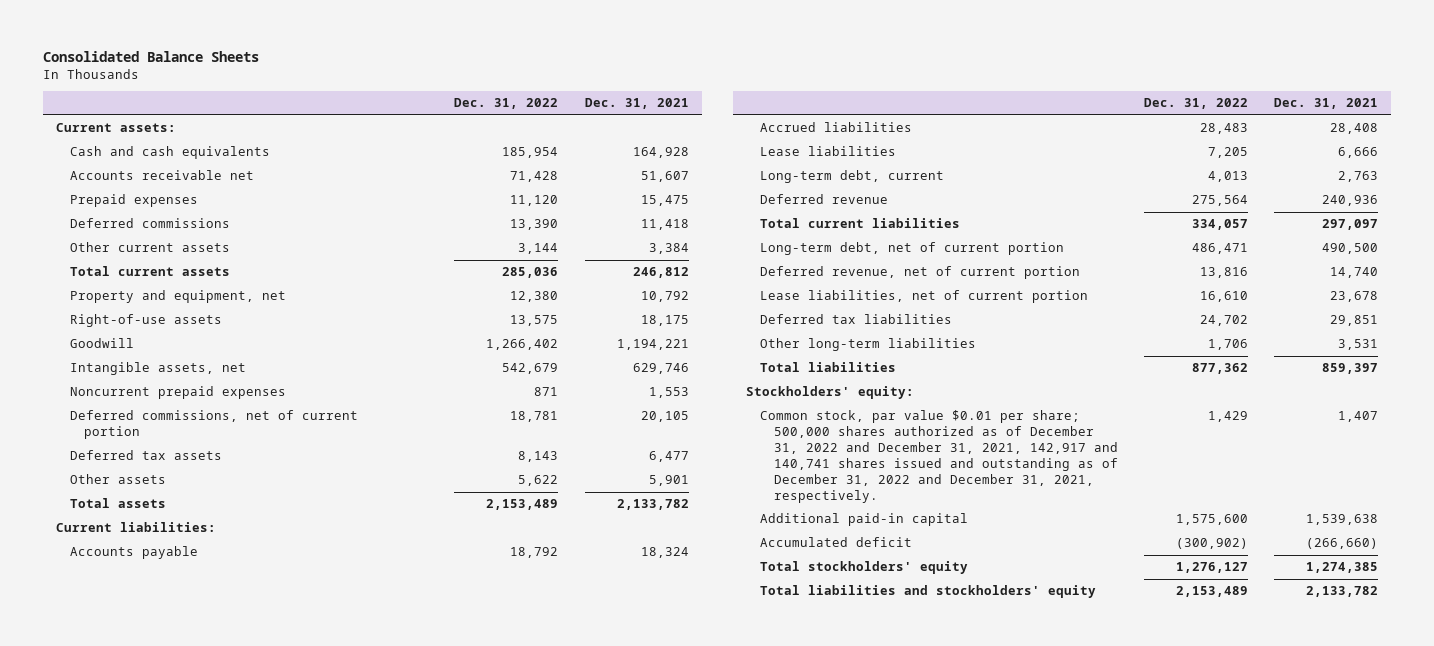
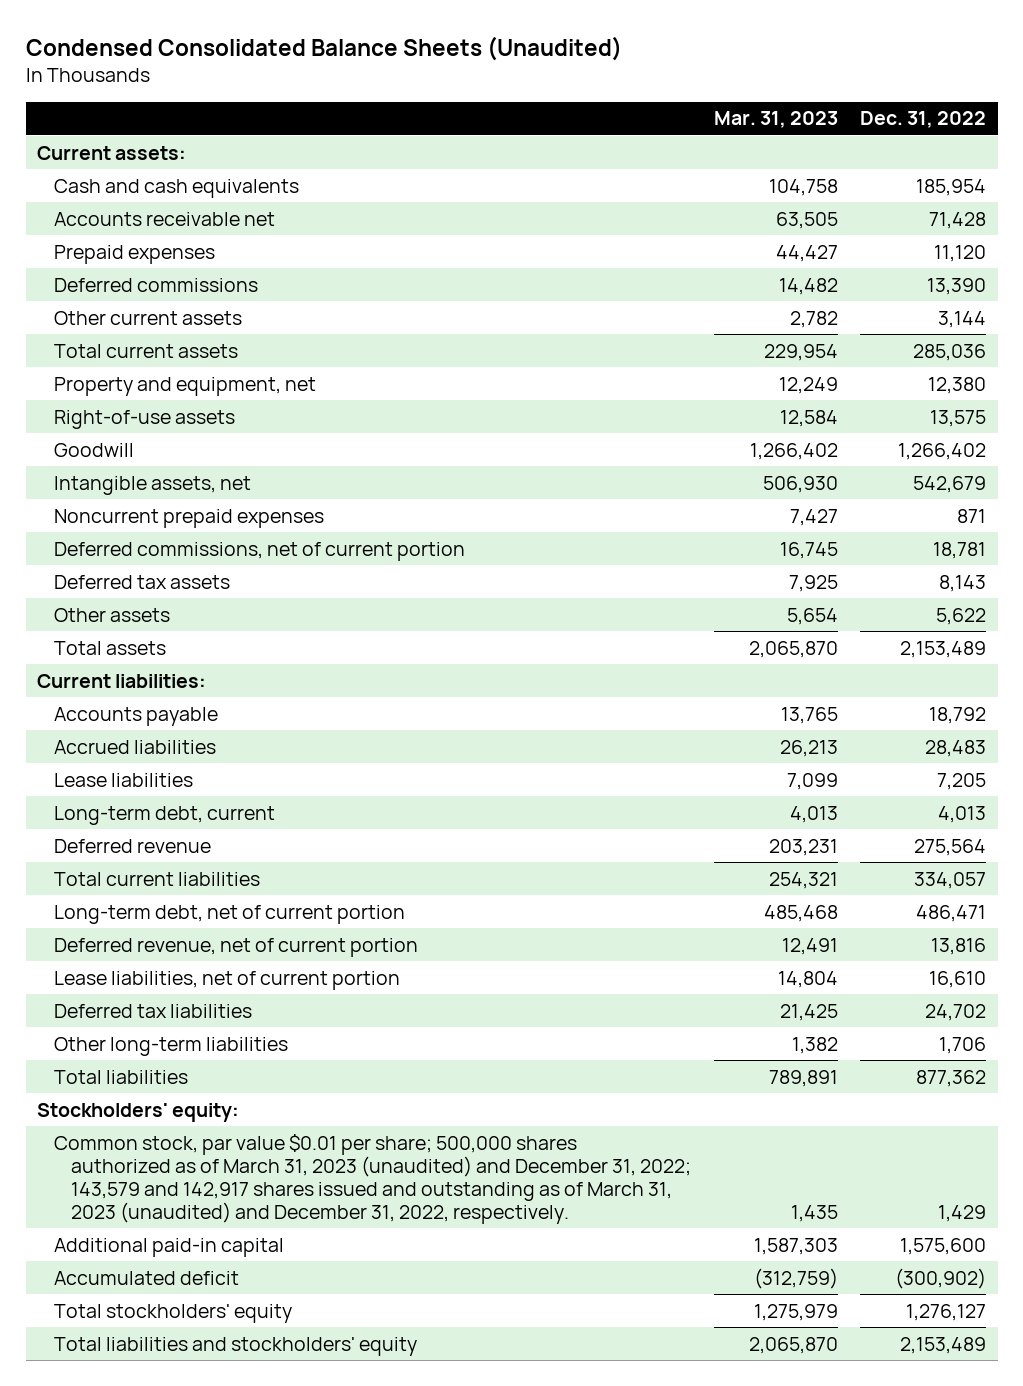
[42,50,259,62] Consolidated Balance Sheets -> [25,36,622,62] Condensed Consolidated Balance Sheets (Unaudited)
[584,98,689,110] Dec. 31, 2021 -> none
none -> [713,111,838,129] Mar. 31, 2023
[759,410,1118,503] Common stock, par value $0.01 per share; 500,000 shares authorized as of December 31, 2022 and December 31, 2021, 142,917 and 140,741 shares issued and outstanding as of December 31, 2022 and December 31, 2021, respectively. -> [54,1133,692,1224] Common stock, par value $0.01 per share; 500,000 shares authorized as of March 31, 2023 (unaudited) and December 31, 2022; 143,579 and 142,917 shares issued and outstanding as of March 31, 2023 (unaudited) and December 31, 2022, respectively.

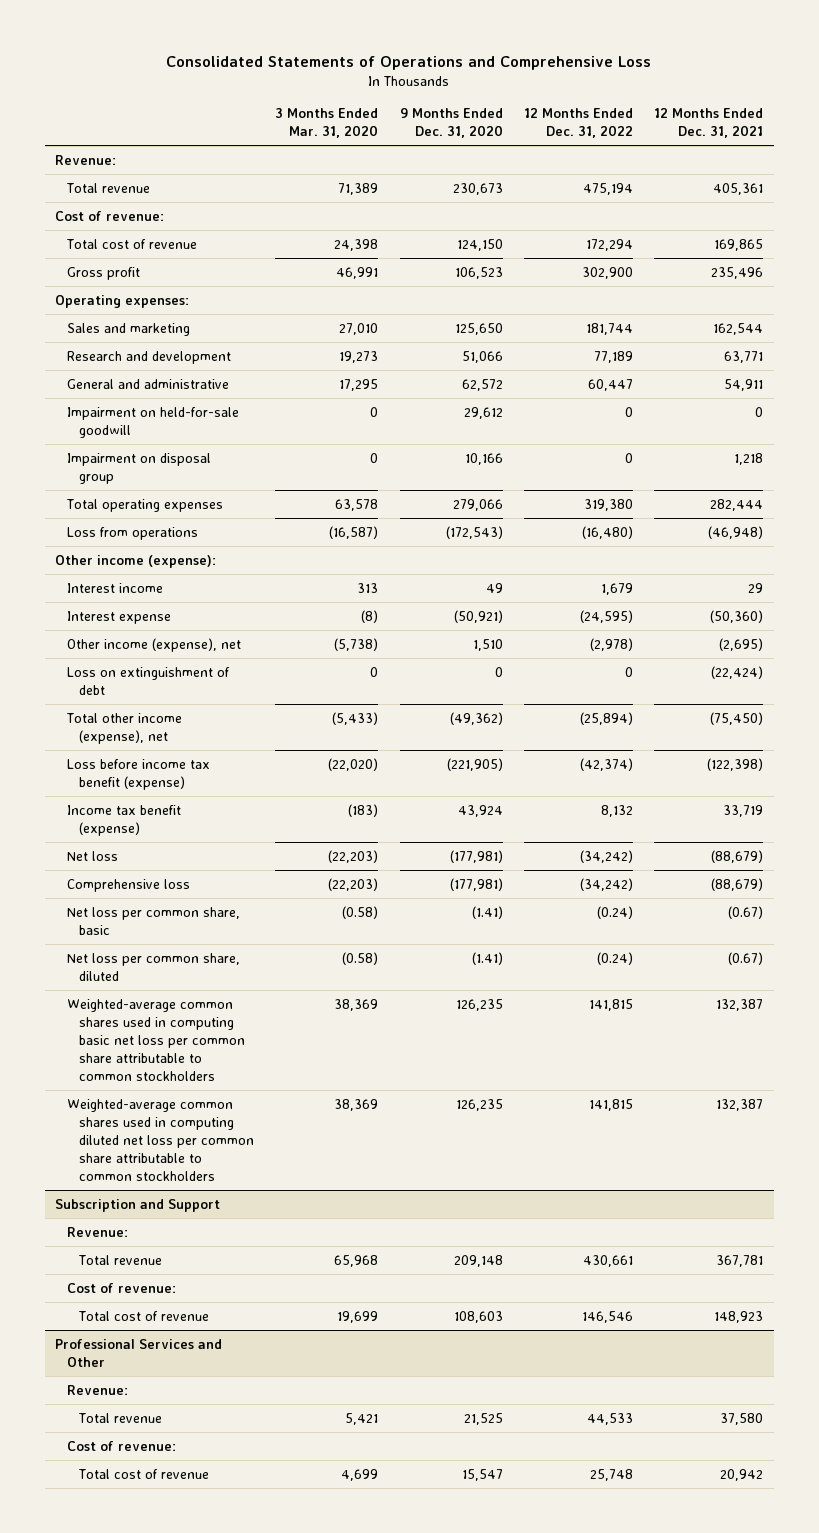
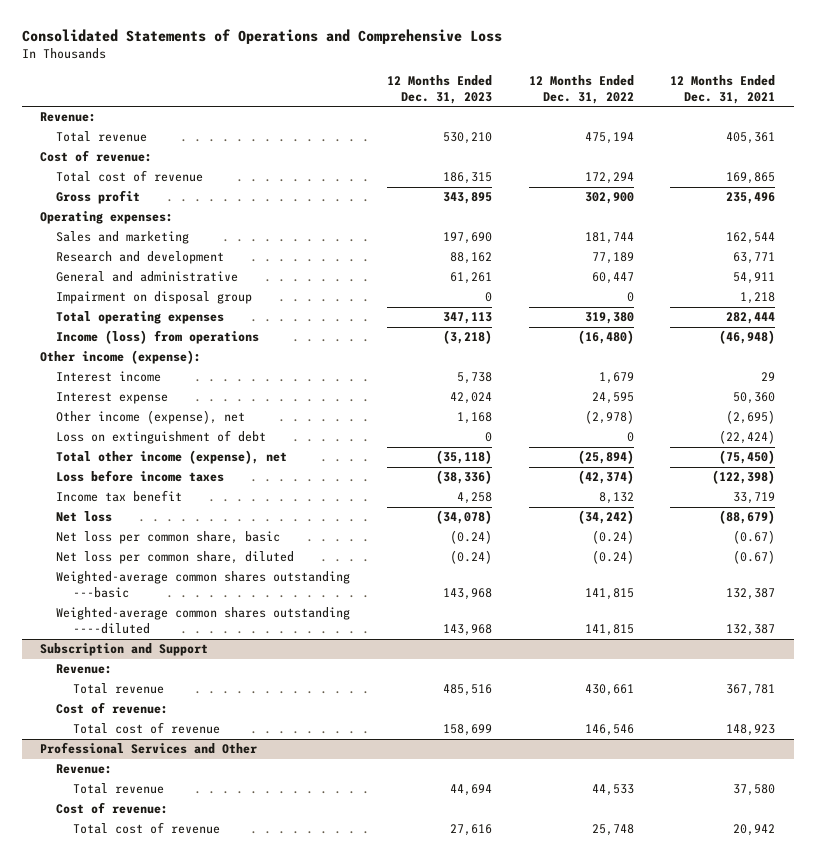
[275,108,379,139] 3 Months Ended Mar. 31, 2020 -> none
[399,108,503,139] 9 Months Ended Dec. 31, 2020 -> none
none -> [387,74,493,104] 12 Months Ended Dec. 31, 2023
[67,406,240,438] Impairment on held-for-sale goodwill -> none
[67,526,199,540] Loss from operations -> [56,330,260,345] Income (loss) from operations
[579,609,633,623] (24,595) -> [591,392,634,405] 24,595
[710,609,764,623] (50,360) -> [733,392,776,405] 50,360
[67,758,211,790] Loss before income tax benefit (expense) -> [56,470,225,483] Loss before income taxes
[67,804,182,836] Income tax benefit (expense) -> [56,490,183,503] Income tax benefit
[67,878,191,892] Comprehensive loss -> none
[67,998,246,1081] Weighted-average common shares used in computing basic net loss per common share attributable to common stockholders -> [56,571,351,599] Weighted-average common shares outstanding ---basic
[67,1098,255,1181] Weighted-average common shares used in computing diluted net loss per common share attributable to common stockholders -> [56,607,351,635] Weighted-average common shares outstanding ----diluted

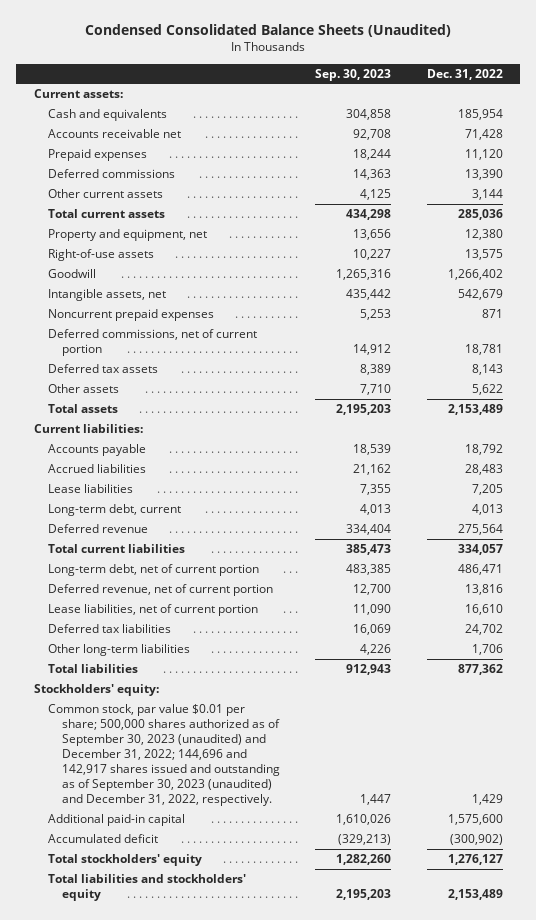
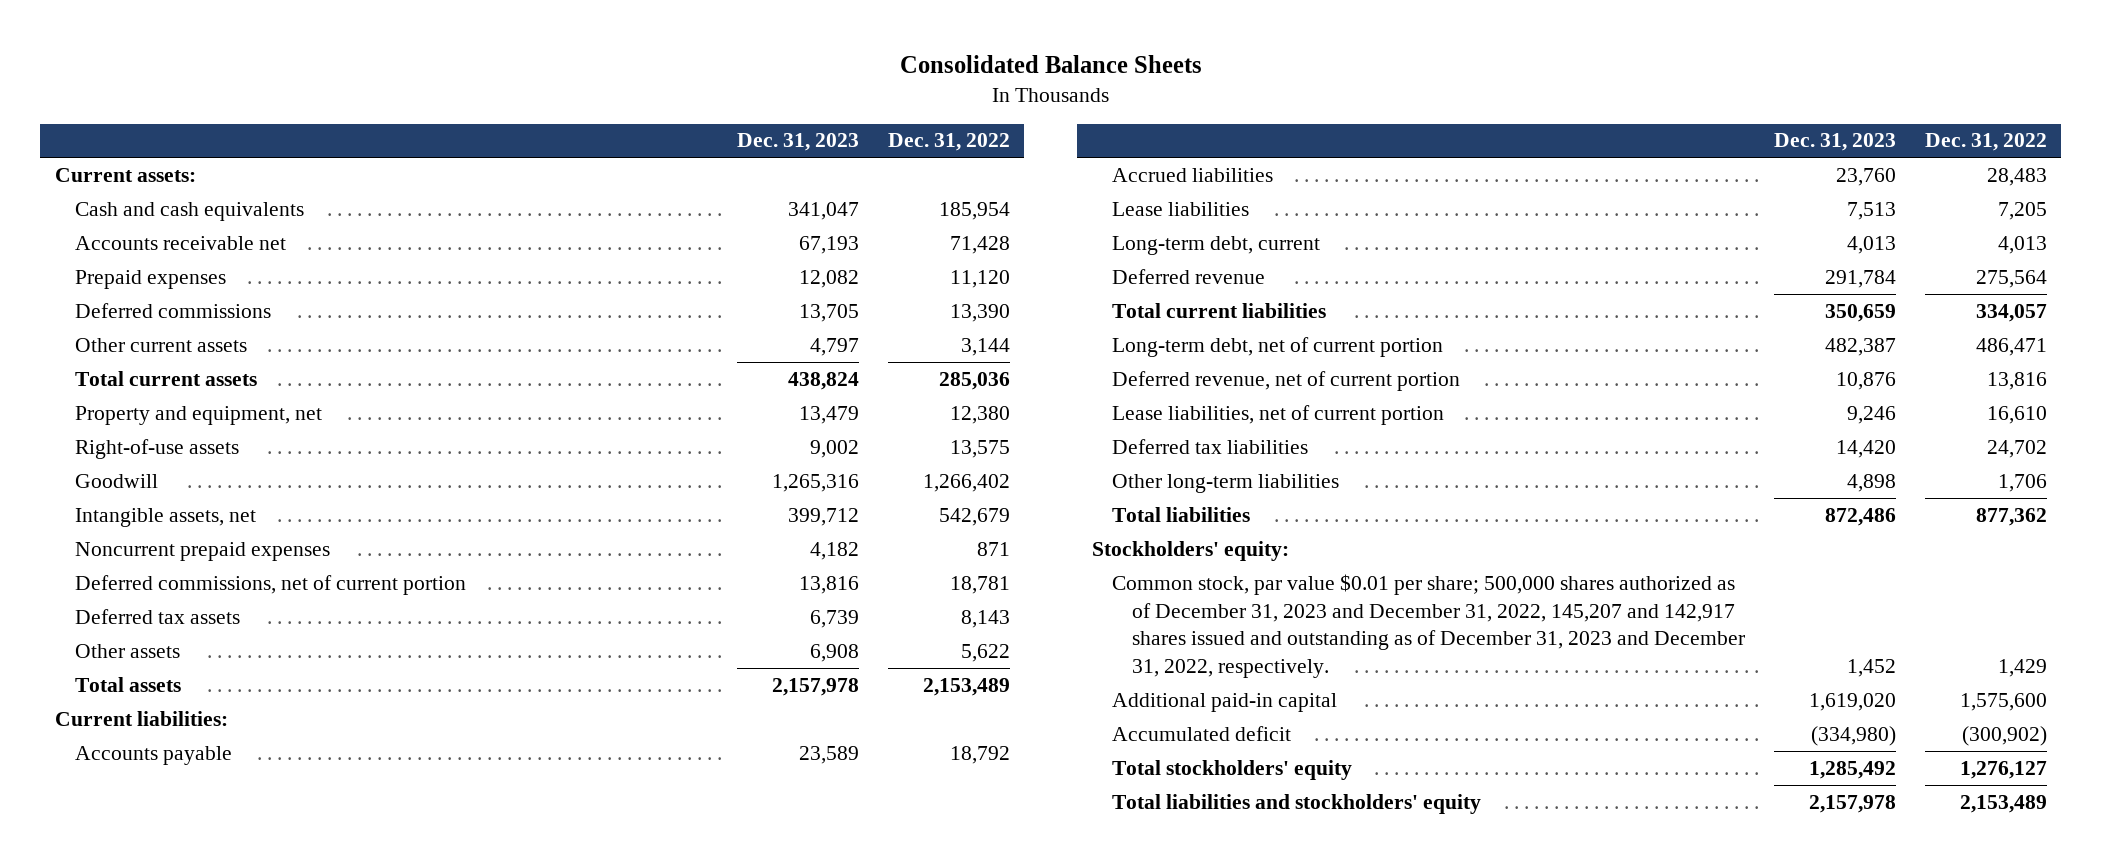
[85,23,452,37] Condensed Consolidated Balance Sheets (Unaudited) -> [899,55,1202,74] Consolidated Balance Sheets
[315,68,392,81] Sep. 30, 2023 -> none
none -> [736,133,859,152] Dec. 31, 2023
[47,109,167,122] Cash and equivalents -> [74,201,304,221] Cash and cash equivalents
[47,704,280,807] Common stock, par value $0.01 per share; 500,000 shares authorized as of September 30, 2023 (unaudited) and December 31, 2022; 144,696 and 142,917 shares issued and outstanding as of September 30, 2023 (unaudited) and December 31, 2022, respectively. -> [1111,573,1745,678] Common stock, par value $0.01 per share; 500,000 shares authorized as of December 31, 2023 and December 31, 2022, 145,207 and 142,917 shares issued and outstanding as of December 31, 2023 and December 31, 2022, respectively.

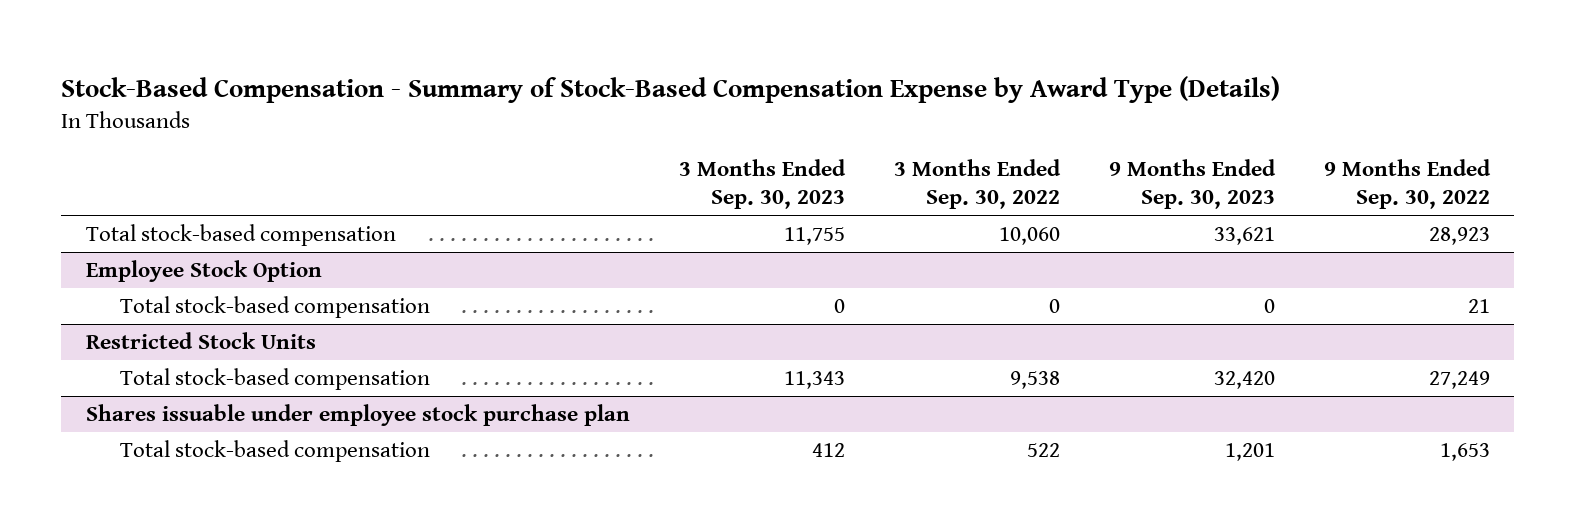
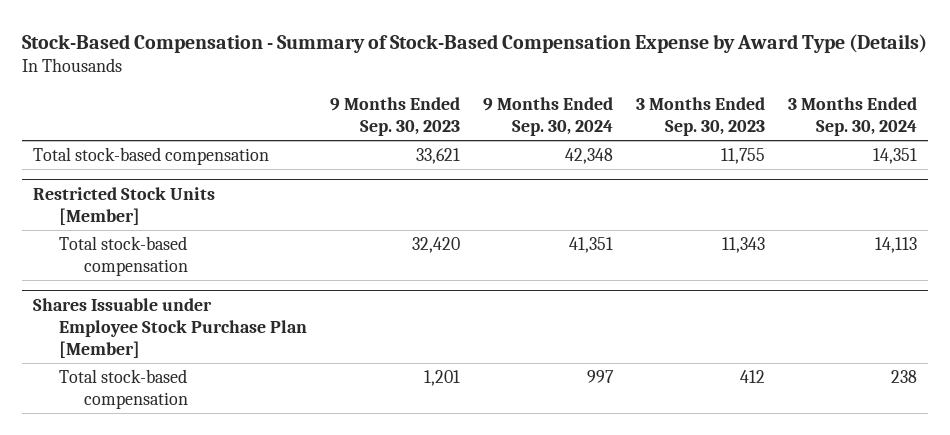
[893,158,1061,210] 3 Months Ended Sep. 30, 2022 -> none
[1323,158,1491,210] 9 Months Ended Sep. 30, 2022 -> none
none -> [482,96,613,136] 9 Months Ended Sep. 30, 2024
none -> [787,96,917,136] 3 Months Ended Sep. 30, 2024
[85,260,322,283] Employee Stock Option -> none
[120,296,431,319] Total stock-based compensation -> none
[85,332,316,350] Restricted Stock Units -> [33,187,216,225] Restricted Stock Units [Member]
[85,404,630,427] Shares issuable under employee stock purchase plan -> [33,298,307,358] Shares Issuable under Employee Stock Purchase Plan [Member]

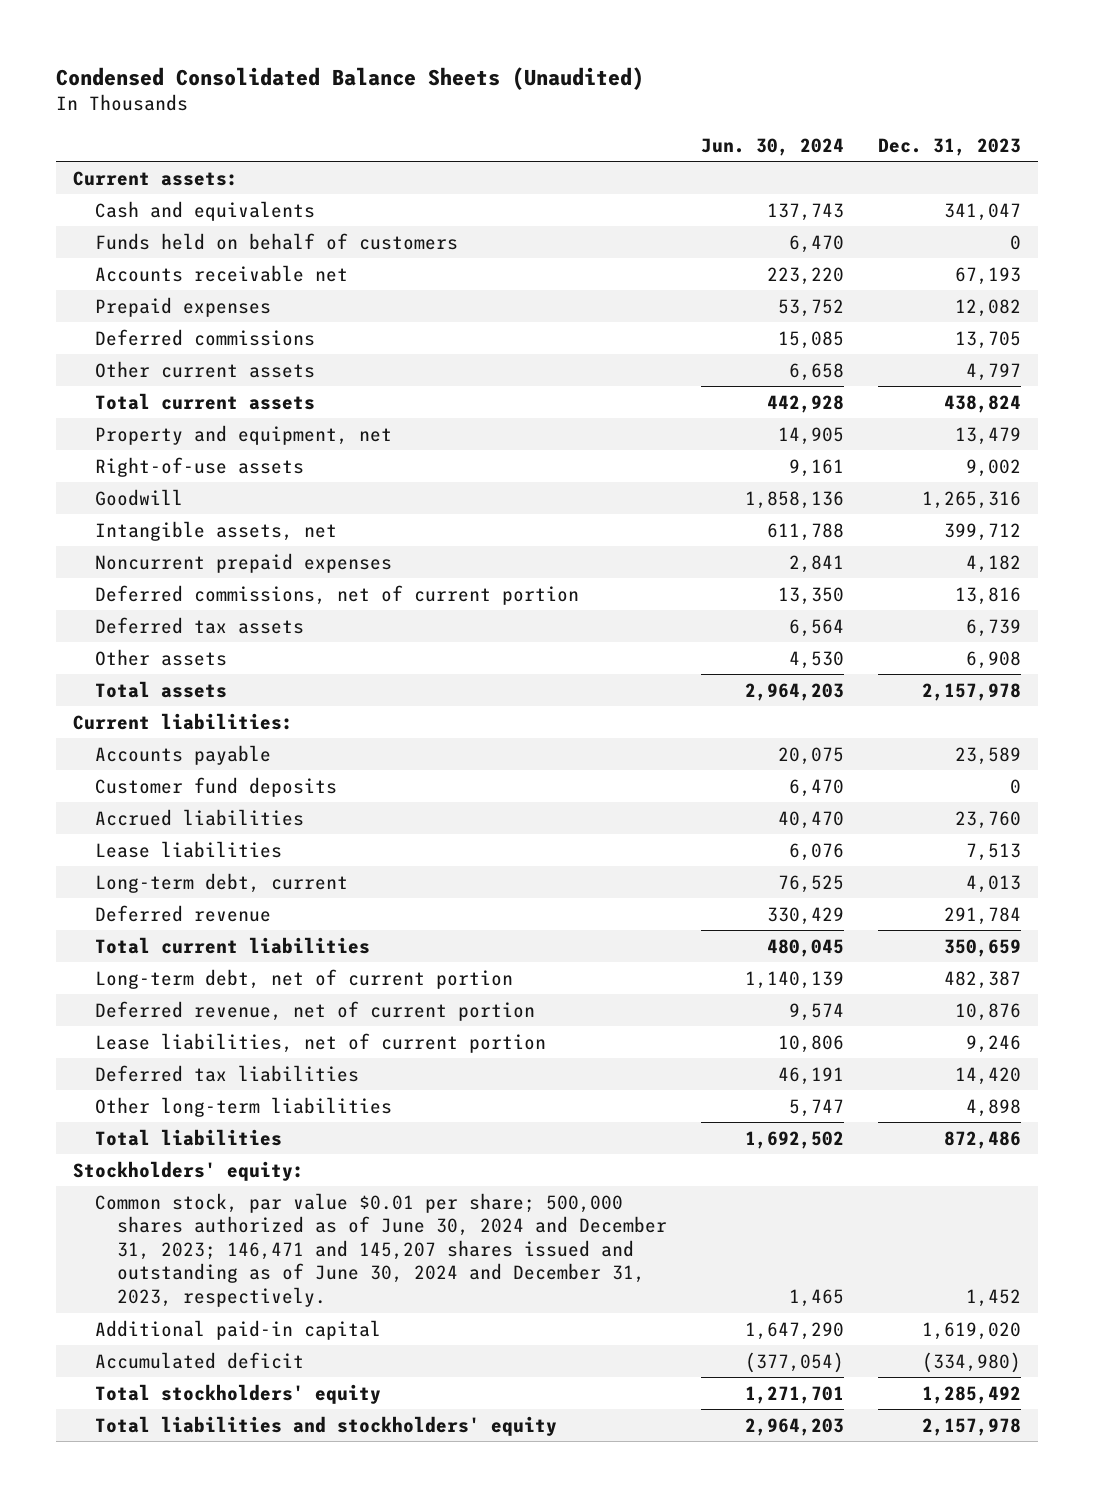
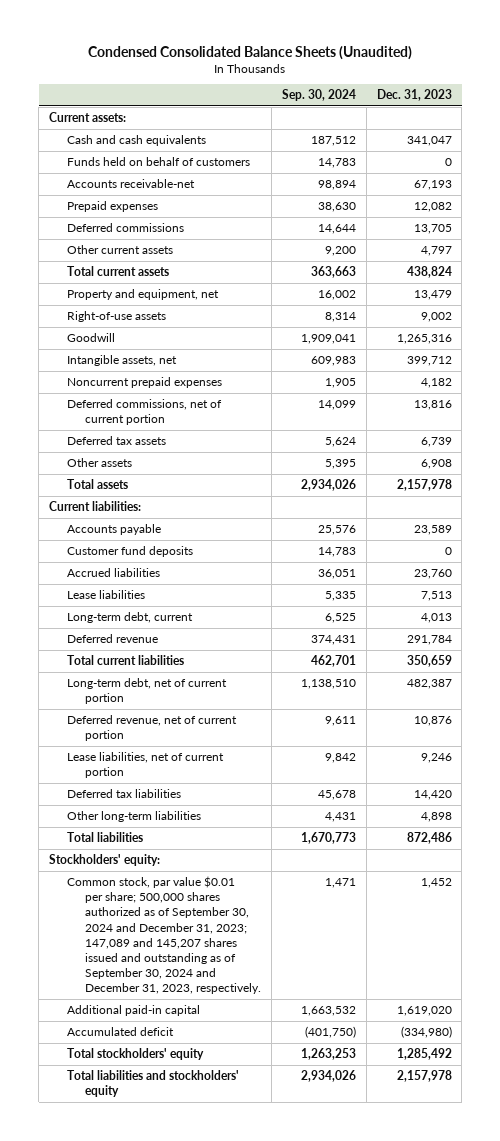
[701,137,845,156] Jun. 30, 2024 -> none
none -> [282,89,357,102] Sep. 30, 2024
[94,200,315,221] Cash and equivalents -> [67,135,207,147] Cash and cash equivalents
[94,264,348,282] Accounts receivable net -> [67,179,196,189] Accounts receivable-net
[94,1192,668,1308] Common stock, par value $0.01 per share; 500,000 shares authorized as of June 30, 2024 and December 31, 2023; 146,471 and 145,207 shares issued and outstanding as of June 30, 2024 and December 31, 2023, respectively. -> [67,876,262,995] Common stock, par value $0.01 per share; 500,000 shares authorized as of September 30, 2024 and December 31, 2023; 147,089 and 145,207 shares issued and outstanding as of September 30, 2024 and December 31, 2023, respectively.

